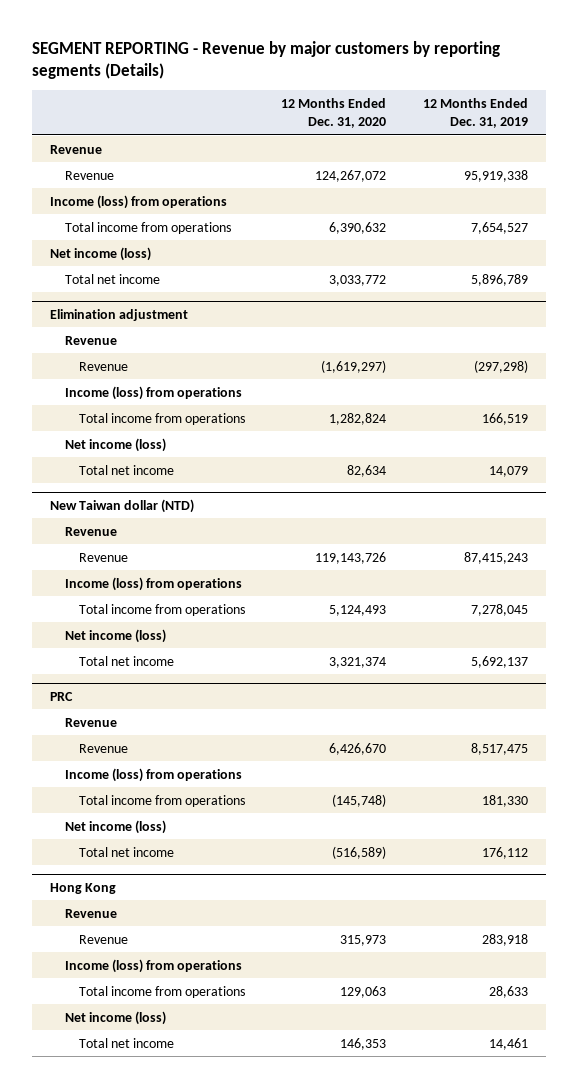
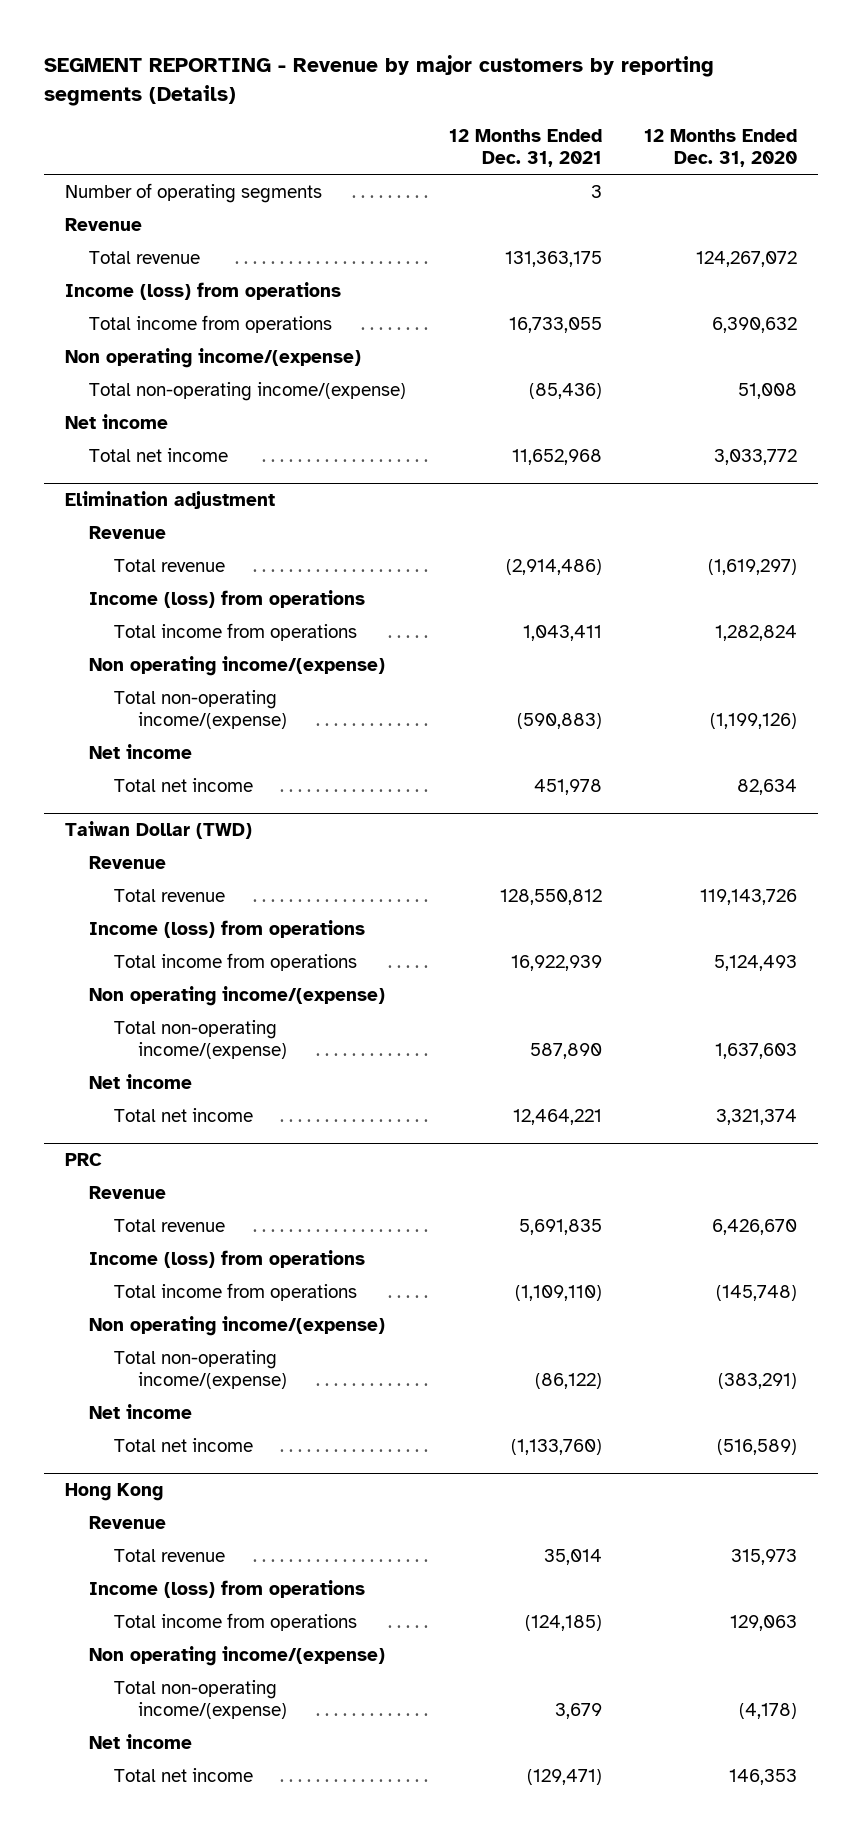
[422,98,528,129] 12 Months Ended Dec. 31, 2019 -> none
none -> [448,128,602,168] 12 Months Ended Dec. 31, 2021
none -> [64,182,322,203] Number of operating segments
[64,170,114,180] Revenue -> [89,250,201,264] Total revenue
none -> [64,347,361,368] Non operating income/(expense)
none -> [89,381,407,401] Total non-operating income/(expense)
[50,246,152,261] Net income (loss) -> [64,413,168,429] Net income
[78,361,128,371] Revenue -> [113,558,225,572] Total revenue
none -> [89,655,386,676] Non operating income/(expense)
none -> [113,689,288,729] Total non-operating income/(expense)
[64,437,166,452] Net income (loss) -> [89,743,193,759] Net income
[50,498,195,513] New Taiwan dollar (NTD) -> [64,820,252,839] Taiwan Dollar (TWD)
[78,552,128,562] Revenue -> [113,888,225,902] Total revenue
none -> [89,985,386,1006] Non operating income/(expense)
none -> [113,1019,288,1059] Total non-operating income/(expense)
[64,628,166,643] Net income (loss) -> [89,1073,193,1089] Net income
[78,743,128,753] Revenue -> [113,1218,225,1232] Total revenue
none -> [89,1315,386,1336] Non operating income/(expense)
none -> [113,1349,288,1389] Total non-operating income/(expense)
[64,819,166,834] Net income (loss) -> [89,1403,193,1419] Net income
[78,934,128,944] Revenue -> [113,1548,225,1562] Total revenue
none -> [89,1645,386,1666] Non operating income/(expense)
none -> [113,1679,288,1719] Total non-operating income/(expense)
[64,1010,166,1025] Net income (loss) -> [89,1733,193,1749] Net income

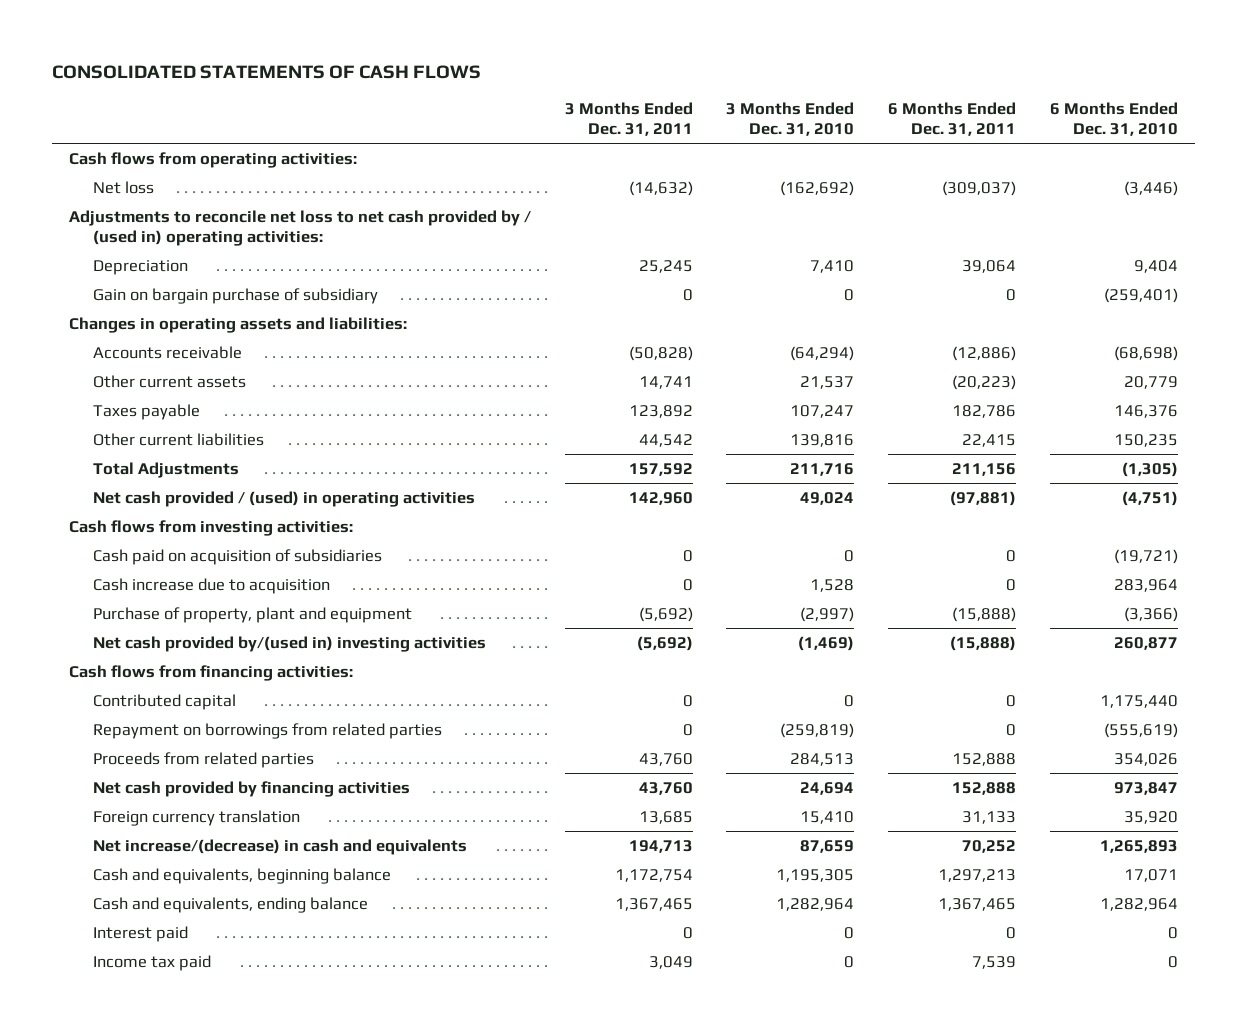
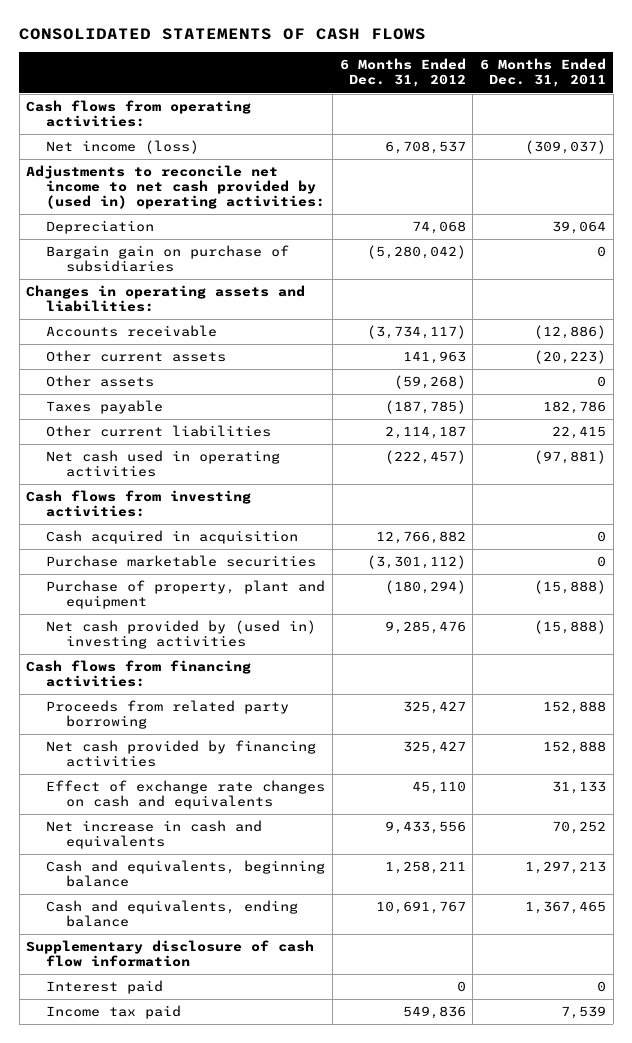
[564,102,693,136] 3 Months Ended Dec. 31, 2011 -> none
[726,102,855,136] 3 Months Ended Dec. 31, 2010 -> none
[1050,102,1179,136] 6 Months Ended Dec. 31, 2010 -> none
none -> [339,58,466,88] 6 Months Ended Dec. 31, 2012
[93,180,155,194] Net loss -> [45,140,199,155] Net income (loss)
[68,209,531,246] Adjustments to reconcile net loss to net cash provided by / (used in) operating activities: -> [26,165,325,210] Adjustments to reconcile net income to net cash provided by (used in) operating activities:
[93,287,379,304] Gain on bargain purchase of subsidiary -> [45,245,289,273] Bargain gain on purchase of subsidiaries
none -> [45,375,154,388] Other assets
[93,461,240,478] Total Adjustments -> none
[93,490,476,507] Net cash provided / (used) in operating activities -> [45,450,280,478] Net cash used in operating activities
[93,577,331,594] Cash increase due to acquisition -> none
[93,548,383,565] Cash paid on acquisition of subsidiaries -> [45,530,298,545] Cash acquired in acquisition
none -> [45,555,316,568] Purchase marketable securities
[93,635,487,652] Net cash provided by/(used in) investing activities -> [45,620,316,650] Net cash provided by (used in) investing activities
[93,693,237,710] Contributed capital -> none
[93,722,443,739] Repayment on borrowings from related parties -> none
[93,751,315,768] Proceeds from related parties -> [45,700,289,730] Proceeds from related party borrowing
[93,809,301,826] Foreign currency translation -> [45,780,325,810] Effect of exchange rate changes on cash and equivalents
[93,838,468,855] Net increase/(decrease) in cash and equivalents -> [45,820,262,850] Net increase in cash and equivalents
none -> [26,940,315,968] Supplementary disclosure of cash flow information

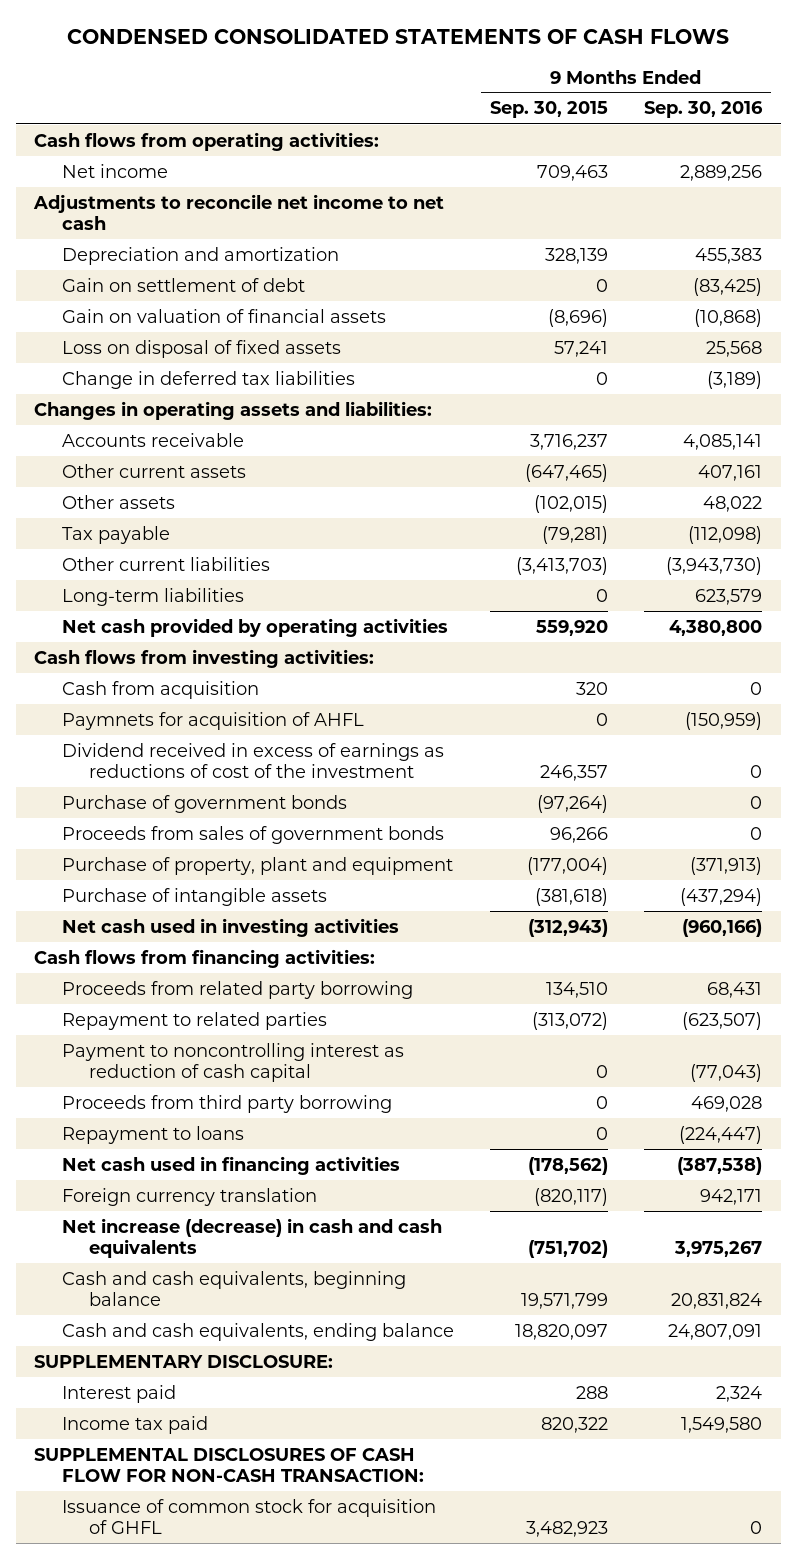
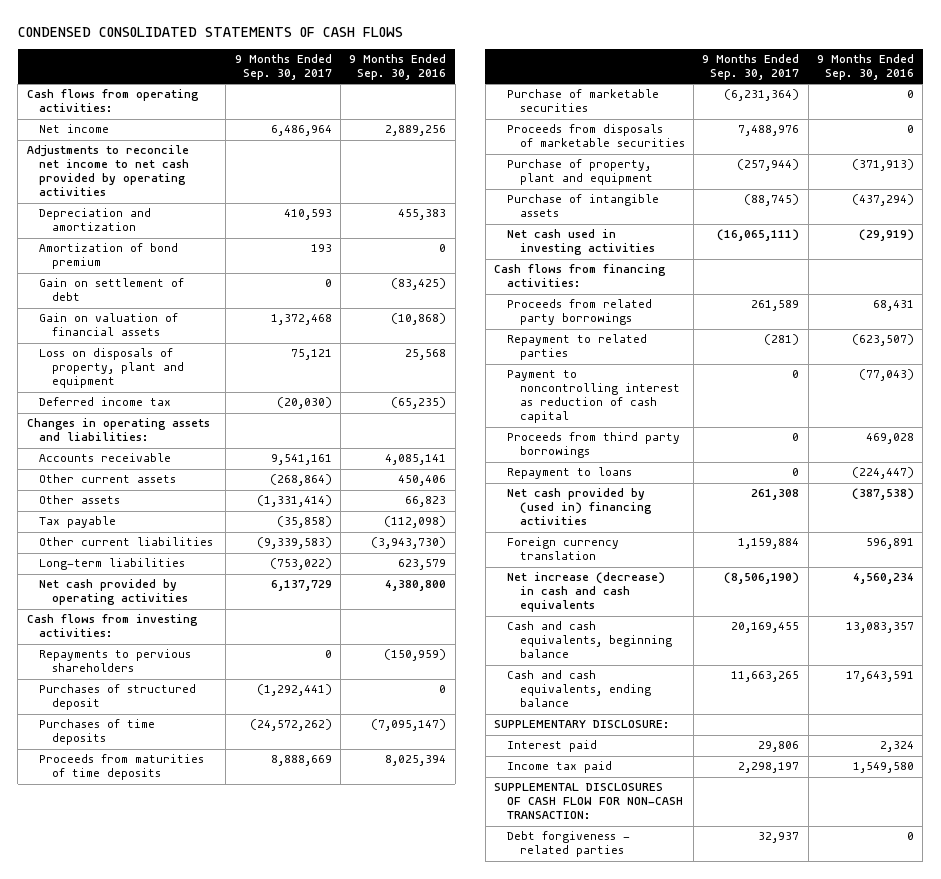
[490,101,609,119] Sep. 30, 2015 -> none
none -> [234,54,332,81] 9 Months Ended Sep. 30, 2017
[33,193,445,230] Adjustments to reconcile net income to net cash -> [26,145,190,197] Adjustments to reconcile net income to net cash provided by operating activities
none -> [39,243,179,270] Amortization of bond premium
[61,370,355,389] Change in deferred tax liabilities -> none
[61,339,341,358] Loss on disposal of fixed assets -> [39,348,185,389] Loss on disposals of property, plant and equipment
none -> [39,397,172,407] Deferred income tax
[698,464,763,481] 407,161 -> [398,475,447,487] 450,406
[703,495,763,512] 48,022 -> [405,496,447,508] 66,823
[61,680,259,699] Cash from acquisition -> none
[61,742,444,778] Dividend received in excess of earnings as reductions of cost of the investment -> none
[61,711,364,730] Paymnets for acquisition of AHFL -> [39,649,192,673] Repayments to pervious shareholders
none -> [39,684,197,711] Purchases of structured deposit
none -> [39,719,156,746] Purchases of time deposits
none -> [39,754,205,781] Proceeds from maturities of time deposits
[61,794,347,813] Purchase of government bonds -> [506,89,659,113] Purchase of marketable securities
[61,825,444,844] Proceeds from sales of government bonds -> [506,124,685,148] Proceeds from disposals of marketable securities
[682,918,763,937] (960,166) -> [859,229,915,242] (29,919)
[61,980,413,999] Proceeds from related party borrowing -> [506,299,652,326] Proceeds from related party borrowings
[61,1094,392,1113] Proceeds from third party borrowing -> [506,432,680,459] Proceeds from third party borrowings
[61,1155,400,1175] Net cash used in financing activities -> [506,488,652,526] Net cash provided by (used in) financing activities
[700,1188,763,1205] 942,171 -> [866,538,915,550] 596,891
[674,1240,763,1257] 3,975,267 -> [853,573,915,585] 4,560,234
[671,1292,763,1309] 20,831,824 -> [846,622,915,634] 13,083,357
[668,1323,763,1340] 24,807,091 -> [846,671,915,683] 17,643,591
[61,1498,436,1534] Issuance of common stock for acquisition of GHFL -> none
none -> [506,831,630,858] Debt forgiveness - related parties

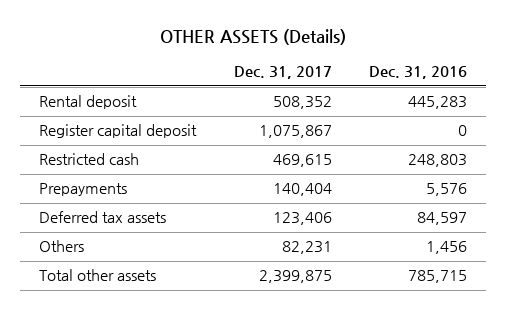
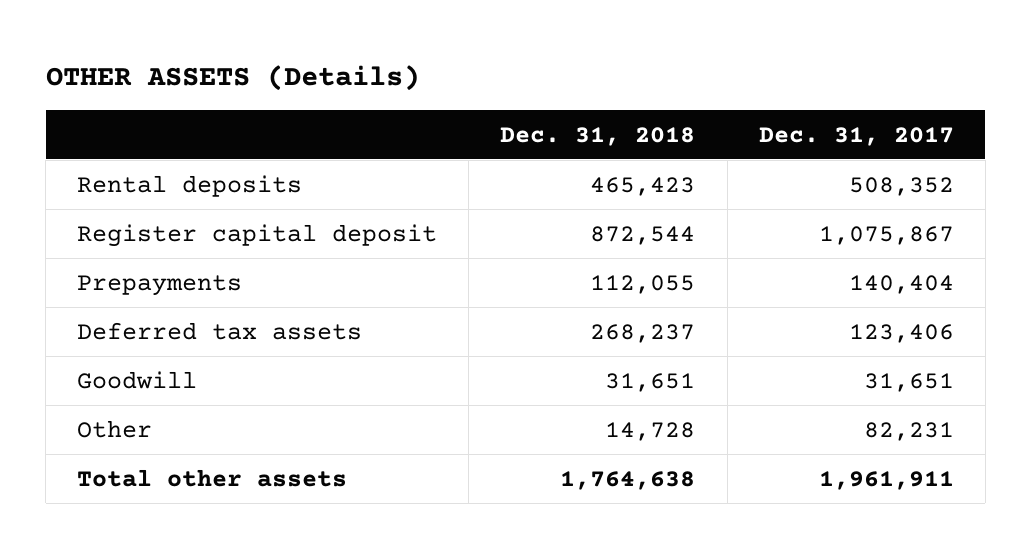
[369,66,468,80] Dec. 31, 2016 -> none
none -> [500,126,696,146] Dec. 31, 2018
[38,95,137,110] Rental deposit -> [77,174,303,197] Rental deposits
[38,153,139,166] Restricted cash -> none
none -> [77,370,198,389] Goodwill
[38,240,84,253] Others -> [77,419,153,438] Other
[258,270,332,284] 2,399,875 -> [818,470,954,490] 1,961,911

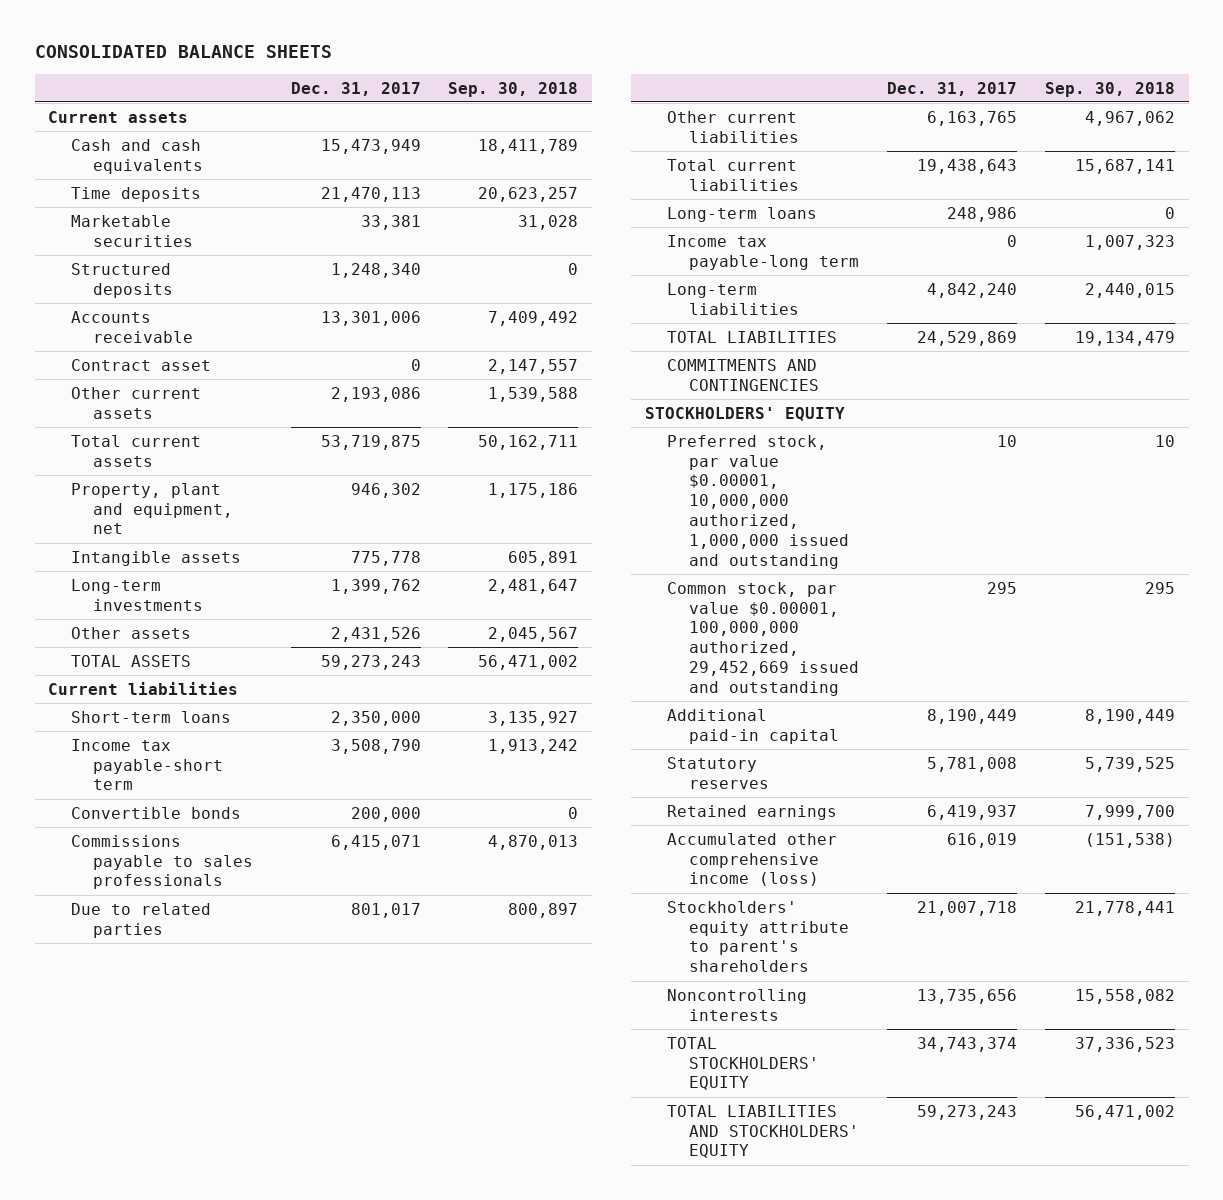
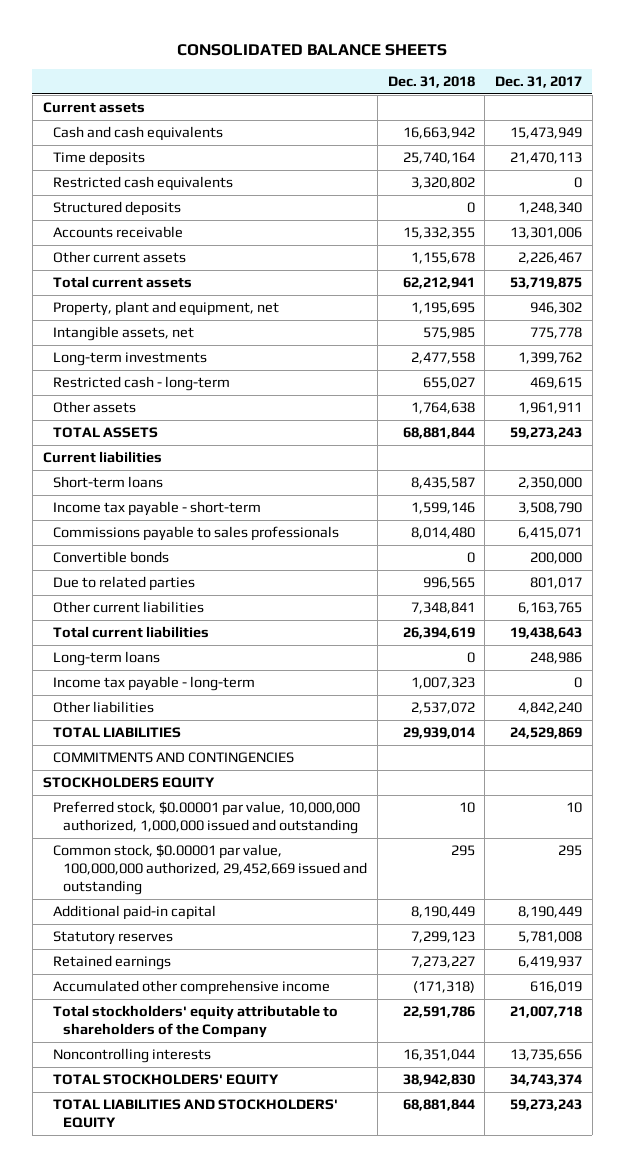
[448,81,579,97] Sep. 30, 2018 -> none
none -> [387,75,475,88] Dec. 31, 2018
[70,214,193,247] Marketable securities -> none
none -> [53,175,234,191] Restricted cash equivalents
[70,358,211,371] Contract asset -> none
[330,386,421,402] 2,193,086 -> [518,251,583,264] 2,226,467
[70,550,241,566] Intangible assets -> [53,325,195,341] Intangible assets, net
none -> [53,375,231,391] Restricted cash - long-term
[330,626,421,642] 2,431,526 -> [518,401,583,414] 1,961,911
[70,738,223,791] Income tax payable-short term -> [53,500,262,516] Income tax payable - short-term
[70,806,241,819] Convertible bonds -> [53,550,170,563] Convertible bonds
[667,234,860,270] Income tax payable-long term -> [53,675,256,691] Income tax payable - long-term
[667,282,800,315] Long-term liabilities -> [53,700,155,713] Other liabilities
[644,406,845,421] STOCKHOLDERS' EQUITY -> [42,776,215,788] STOCKHOLDERS EQUITY
[667,434,850,570] Preferred stock, par value $0.00001, 10,000,000 authorized, 1,000,000 issued and outstanding -> [53,800,361,835] Preferred stock, $0.00001 par value, 10,000,000 authorized, 1,000,000 issued and outstanding
[667,581,860,697] Common stock, par value $0.00001, 100,000,000 authorized, 29,452,669 issued and outstanding -> [53,843,368,896] Common stock, $0.00001 par value, 100,000,000 authorized, 29,452,669 issued and outstanding
[667,832,838,887] Accumulated other comprehensive income (loss) -> [53,979,331,995] Accumulated other comprehensive income
[667,900,850,973] Stockholders' equity attribute to parent's shareholders -> [53,1004,339,1039] Total stockholders' equity attributable to shareholders of the Company

